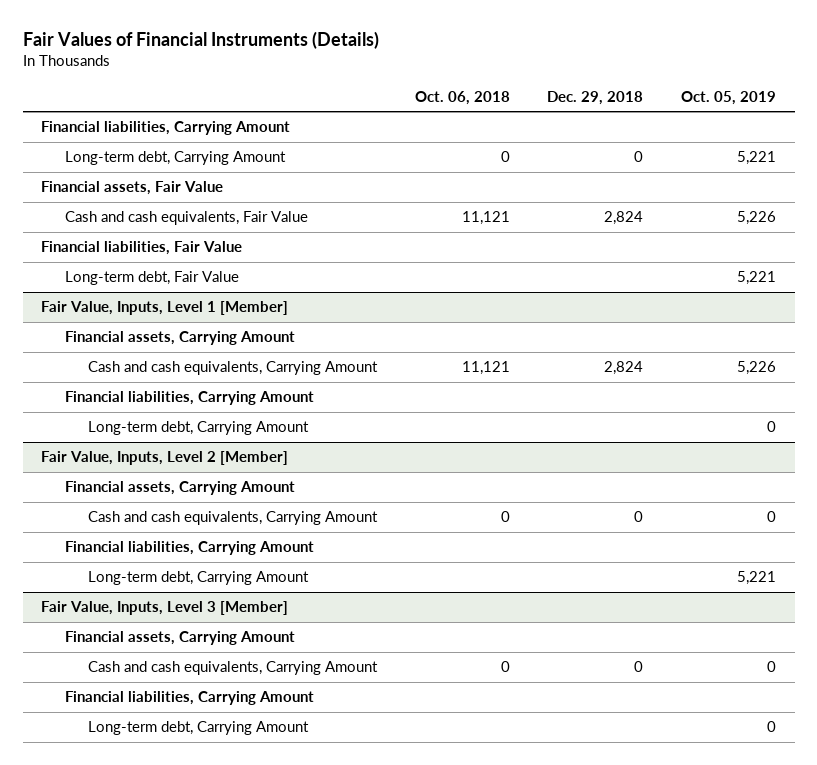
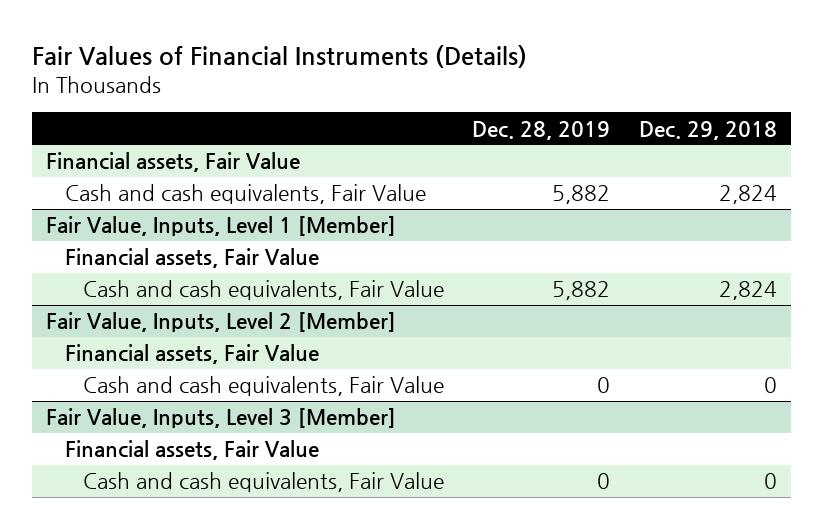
[414,90,510,105] Oct. 06, 2018 -> none
[680,90,776,105] Oct. 05, 2019 -> none
none -> [472,120,611,140] Dec. 28, 2019
[41,121,291,136] Financial liabilities, Carrying Amount -> none
[64,151,286,166] Long-term debt, Carrying Amount -> none
[41,241,243,256] Financial liabilities, Fair Value -> none
[64,271,239,286] Long-term debt, Fair Value -> none
[64,331,295,346] Financial assets, Carrying Amount -> none
[64,391,314,406] Financial liabilities, Carrying Amount -> none
[87,421,309,436] Long-term debt, Carrying Amount -> none
none -> [64,248,319,269] Financial assets, Fair Value
[87,361,378,376] Cash and cash equivalents, Carrying Amount -> [83,280,445,301] Cash and cash equivalents, Fair Value
[64,481,295,496] Financial assets, Carrying Amount -> none
[87,511,378,526] Cash and cash equivalents, Carrying Amount -> none
[64,541,314,556] Financial liabilities, Carrying Amount -> none
[87,571,309,586] Long-term debt, Carrying Amount -> none
none -> [64,344,319,365] Financial assets, Fair Value
none -> [83,376,445,397] Cash and cash equivalents, Fair Value
[64,631,295,646] Financial assets, Carrying Amount -> none
[87,661,378,676] Cash and cash equivalents, Carrying Amount -> none
[64,691,314,706] Financial liabilities, Carrying Amount -> none
[87,721,309,736] Long-term debt, Carrying Amount -> none
none -> [64,440,319,461] Financial assets, Fair Value
none -> [83,472,445,493] Cash and cash equivalents, Fair Value

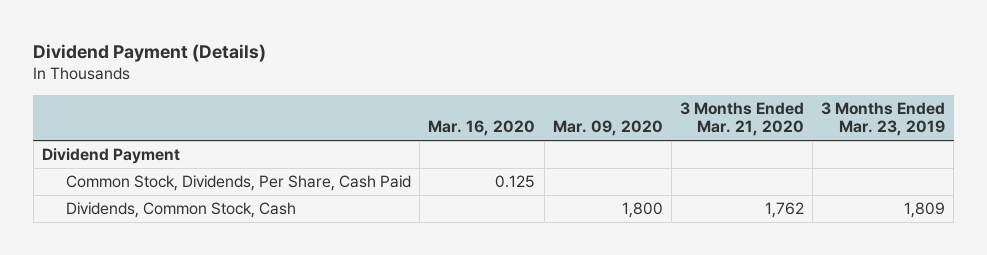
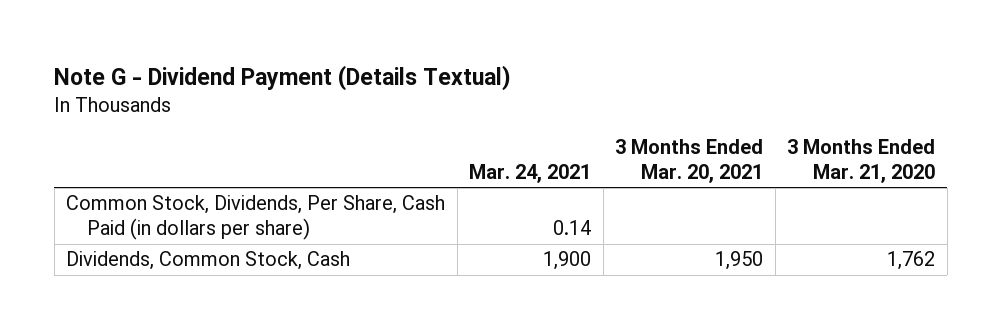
[33,43,267,62] Dividend Payment (Details) -> [54,64,512,91] Note G - Dividend Payment (Details Textual)
[428,120,536,137] Mar. 16, 2020 -> none
[552,120,663,137] Mar. 09, 2020 -> none
[821,102,946,137] 3 Months Ended Mar. 23, 2019 -> none
none -> [469,163,592,183] Mar. 24, 2021
none -> [615,138,764,183] 3 Months Ended Mar. 20, 2021
[41,148,180,165] Dividend Payment -> none
[66,175,412,192] Common Stock, Dividends, Per Share, Cash Paid -> [66,195,446,241] Common Stock, Dividends, Per Share, Cash Paid (in dollars per share)

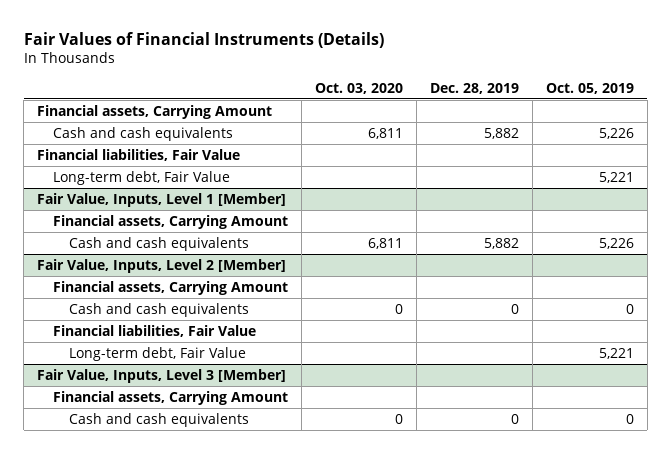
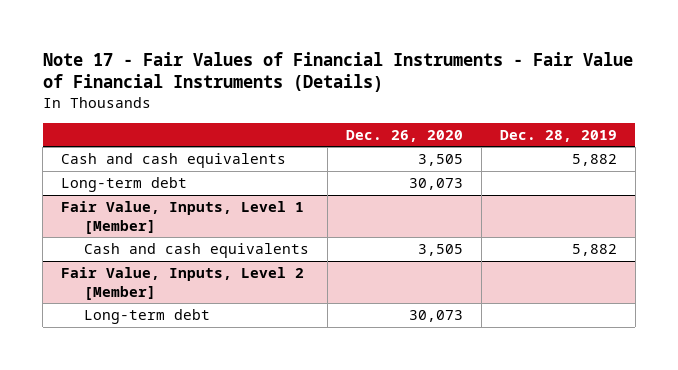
[23,32,384,49] Fair Values of Financial Instruments (Details) -> [42,51,633,93] Note 17 - Fair Values of Financial Instruments - Fair Value of Financial Instruments (Details)
[314,82,403,94] Oct. 03, 2020 -> none
[545,82,634,94] Oct. 05, 2019 -> none
none -> [345,129,463,142] Dec. 26, 2020
[37,104,273,119] Financial assets, Carrying Amount -> none
[37,148,241,161] Financial liabilities, Fair Value -> none
[53,170,231,185] Long-term debt, Fair Value -> [61,177,188,193] Long-term debt
[53,214,289,229] Financial assets, Carrying Amount -> none
[53,280,289,295] Financial assets, Carrying Amount -> none
[68,302,249,317] Cash and cash equivalents -> none
[53,324,257,337] Financial liabilities, Fair Value -> none
[37,368,287,383] Fair Value, Inputs, Level 3 [Member] -> none
[53,390,289,405] Financial assets, Carrying Amount -> none
[68,412,249,427] Cash and cash equivalents -> none
[68,346,246,361] Long-term debt, Fair Value -> [84,309,211,325] Long-term debt

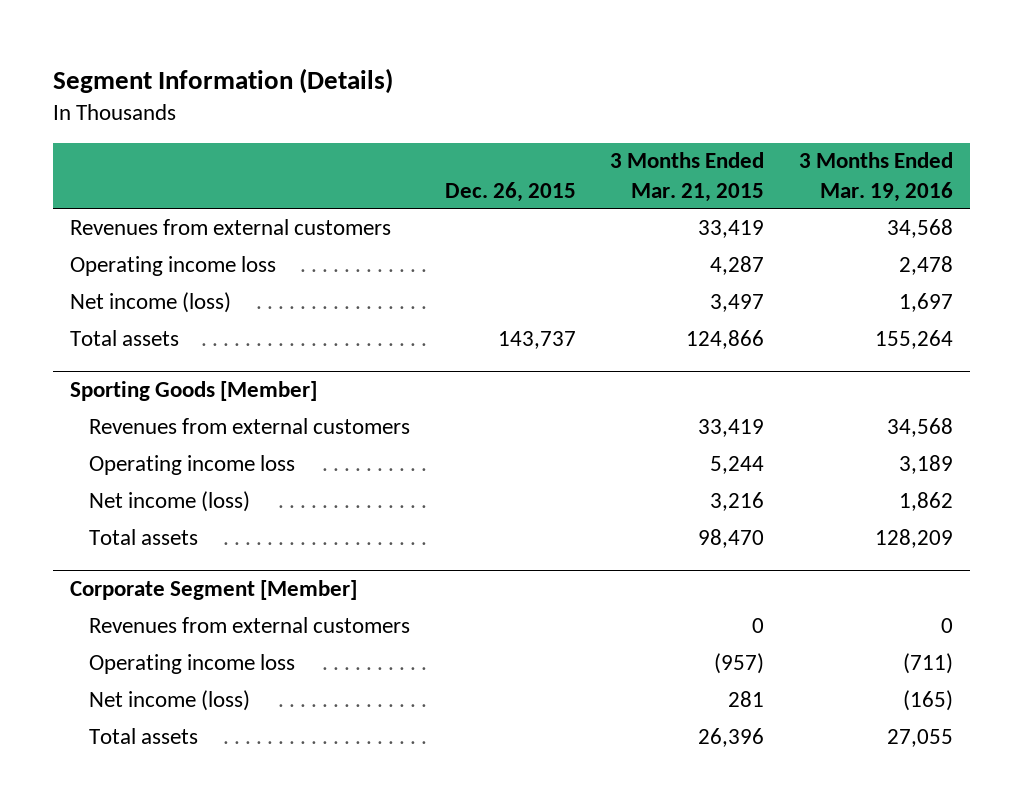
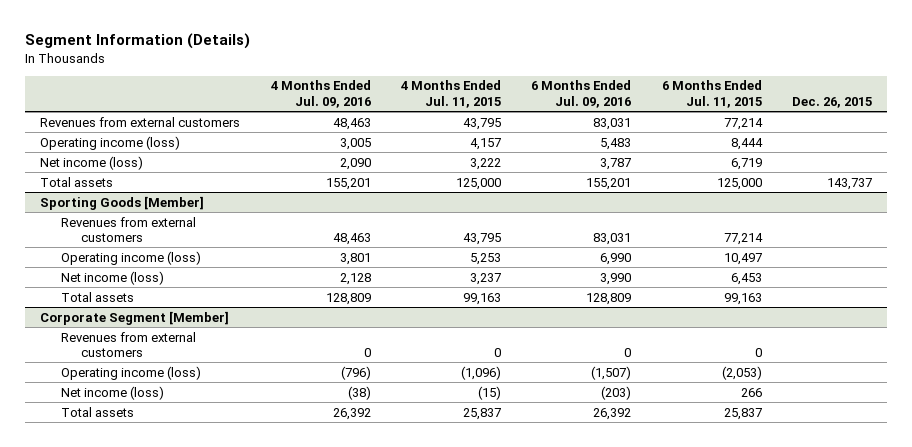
[610,152,765,202] 3 Months Ended Mar. 21, 2015 -> none
[798,152,953,202] 3 Months Ended Mar. 19, 2016 -> none
none -> [270,80,371,108] 4 Months Ended Jul. 09, 2016
none -> [400,80,501,108] 4 Months Ended Jul. 11, 2015
none -> [531,80,632,108] 6 Months Ended Jul. 09, 2016
none -> [661,80,762,108] 6 Months Ended Jul. 11, 2015
[70,255,277,276] Operating income loss -> [40,135,181,150] Operating income (loss)
[89,454,296,475] Operating income loss -> [60,250,201,265] Operating income (loss)
[89,653,296,674] Operating income loss -> [60,365,201,380] Operating income (loss)

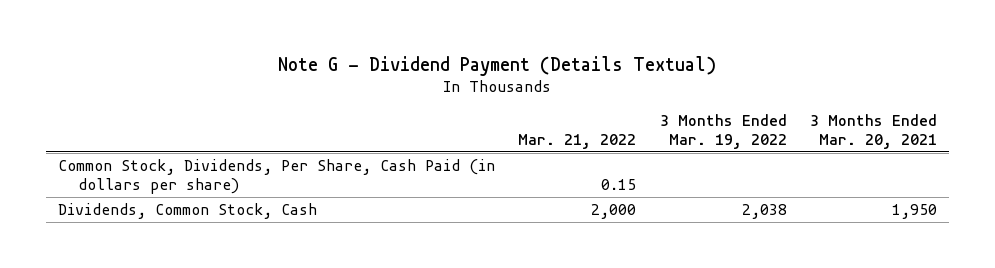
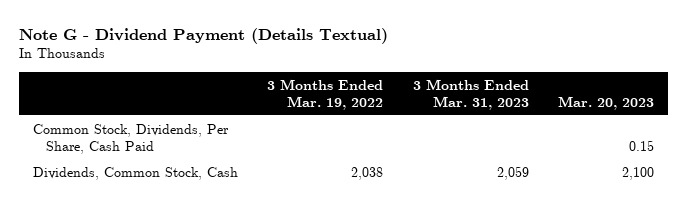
[518,133,637,149] Mar. 21, 2022 -> none
[810,113,938,149] 3 Months Ended Mar. 20, 2021 -> none
none -> [412,78,529,110] 3 Months Ended Mar. 31, 2023
none -> [557,95,654,110] Mar. 20, 2023
[57,159,495,194] Common Stock, Dividends, Per Share, Cash Paid (in dollars per share) -> [33,123,230,154] Common Stock, Dividends, Per Share, Cash Paid

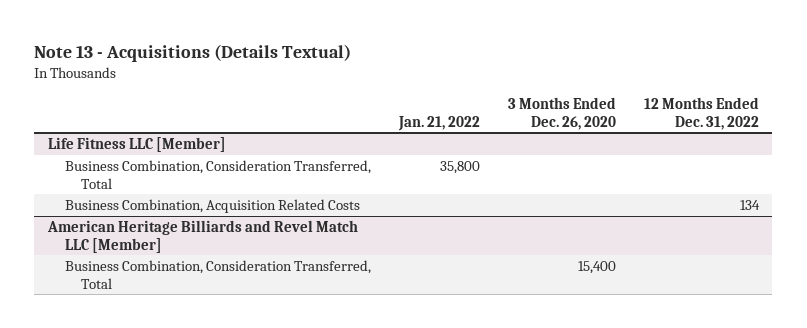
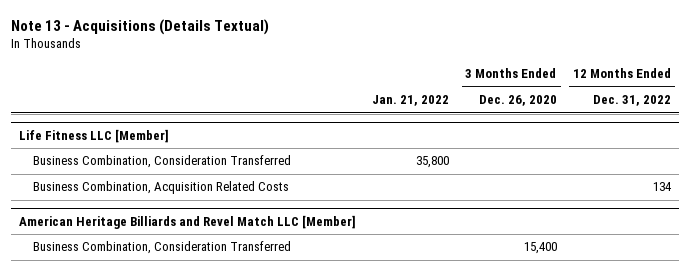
[64,159,371,189] Business Combination, Consideration Transferred, Total -> [32,155,291,169] Business Combination, Consideration Transferred
[64,259,371,289] Business Combination, Consideration Transferred, Total -> [32,241,291,255] Business Combination, Consideration Transferred

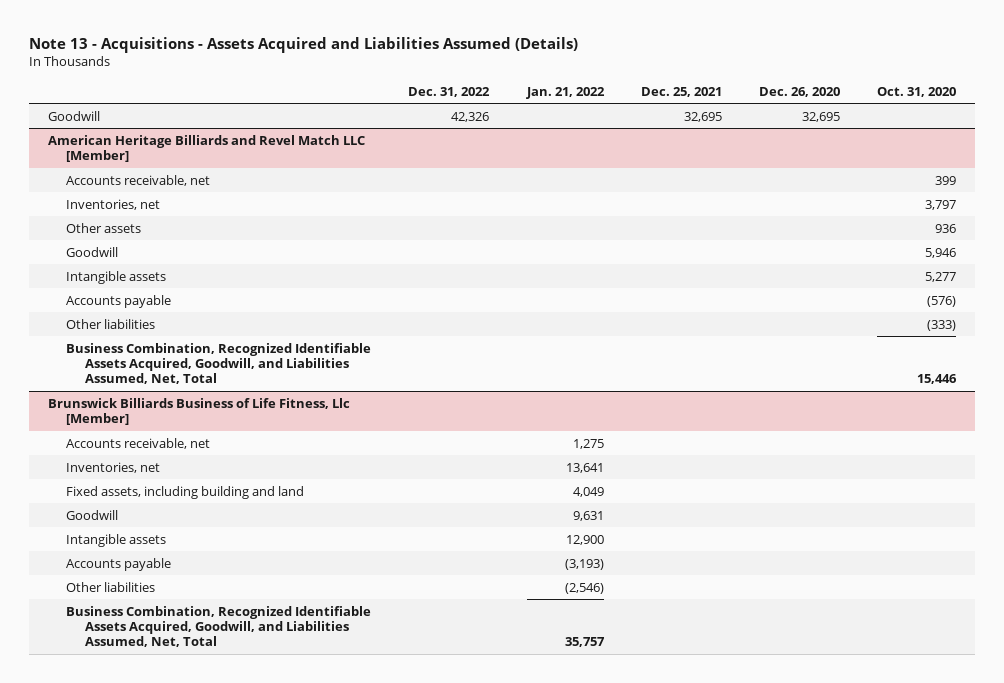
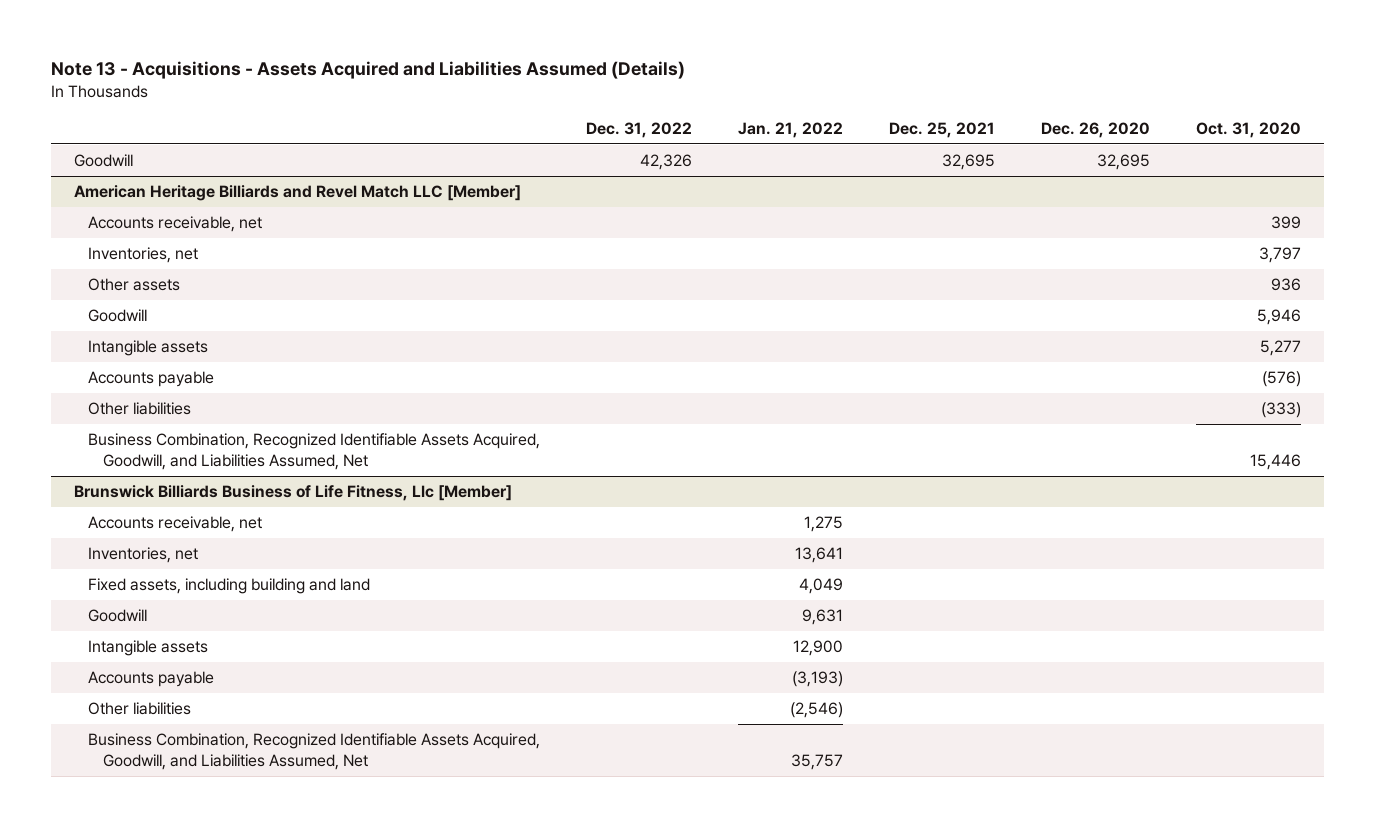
[66,342,372,384] Business Combination, Recognized Identifiable Assets Acquired, Goodwill, and Liabilities Assumed, Net, Total -> [88,433,541,470] Business Combination, Recognized Identifiable Assets Acquired, Goodwill, and Liabilities Assumed, Net
[66,605,372,647] Business Combination, Recognized Identifiable Assets Acquired, Goodwill, and Liabilities Assumed, Net, Total -> [88,733,541,770] Business Combination, Recognized Identifiable Assets Acquired, Goodwill, and Liabilities Assumed, Net

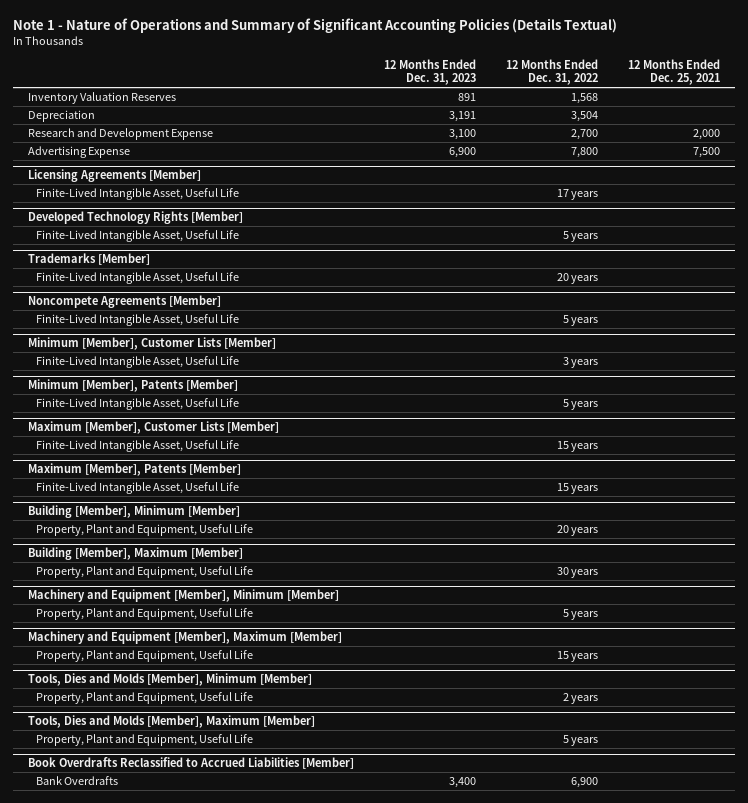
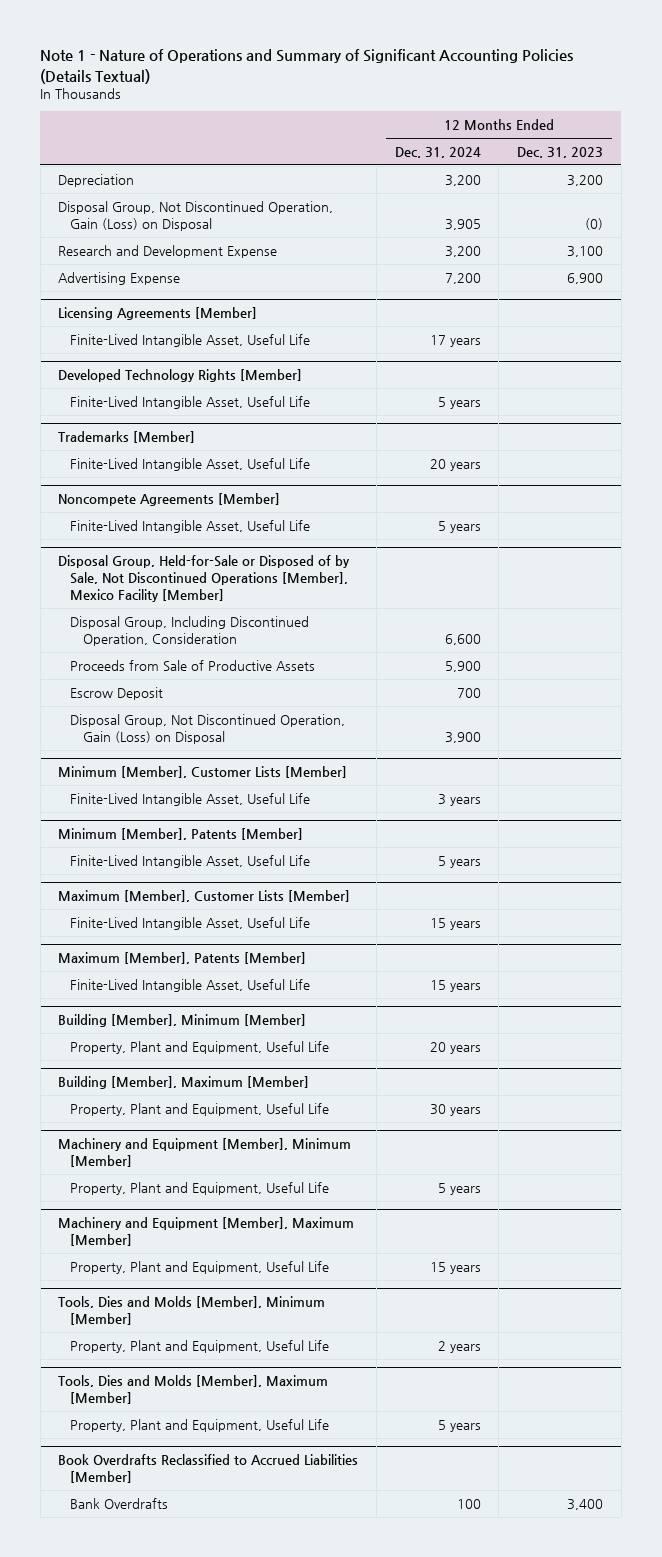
[506,59,599,86] 12 Months Ended Dec. 31, 2022 -> none
[627,59,720,86] 12 Months Ended Dec. 25, 2021 -> none
none -> [394,147,481,159] Dec. 31, 2024
[28,92,177,105] Inventory Valuation Reserves -> none
[449,111,477,123] 3,191 -> [567,175,604,187] 3,200
none -> [58,201,334,231] Disposal Group, Not Discontinued Operation, Gain (Loss) on Disposal
none -> [58,555,351,602] Disposal Group, Held-for-Sale or Disposed of by Sale, Not Discontinued Operations [Member], Mexico Facility [Member]
none -> [70,616,310,646] Disposal Group, Including Discontinued Operation, Consideration
none -> [70,660,316,672] Proceeds from Sale of Productive Assets
none -> [70,687,164,701] Escrow Deposit
none -> [70,714,346,744] Disposal Group, Not Discontinued Operation, Gain (Loss) on Disposal

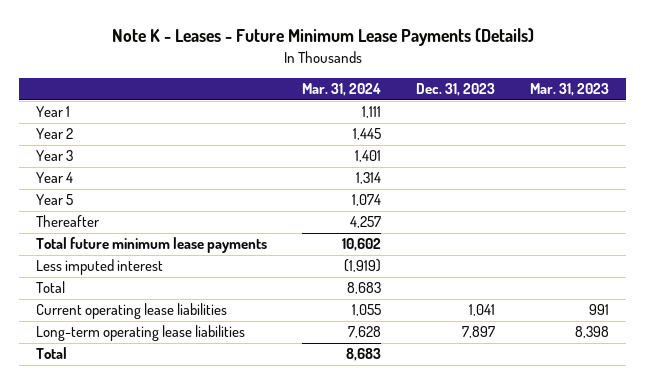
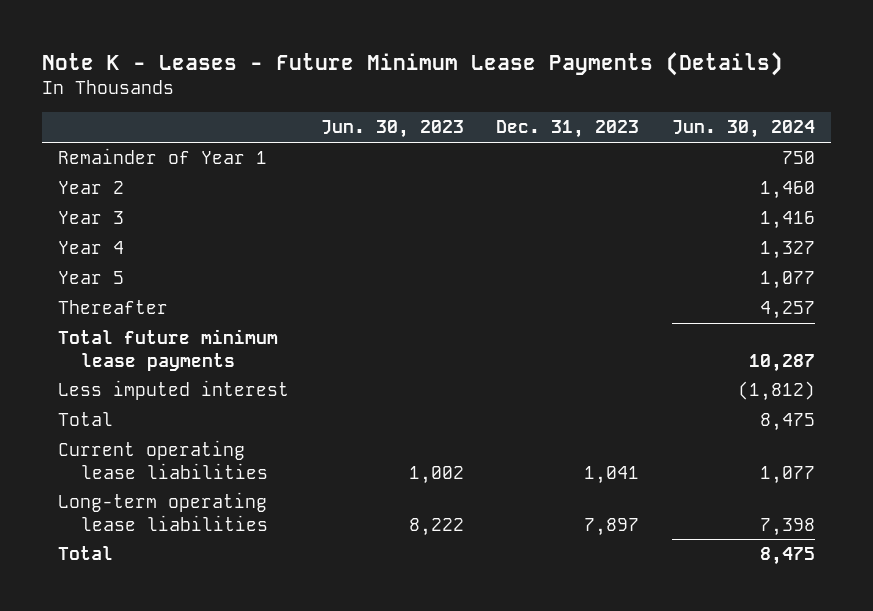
[302,83,382,97] Mar. 31, 2024 -> none
[529,83,609,97] Mar. 31, 2023 -> none
none -> [321,120,465,139] Jun. 30, 2023
none -> [671,120,815,139] Jun. 30, 2024
[36,106,71,118] Year 1 -> [58,148,268,165] Remainder of Year 1

